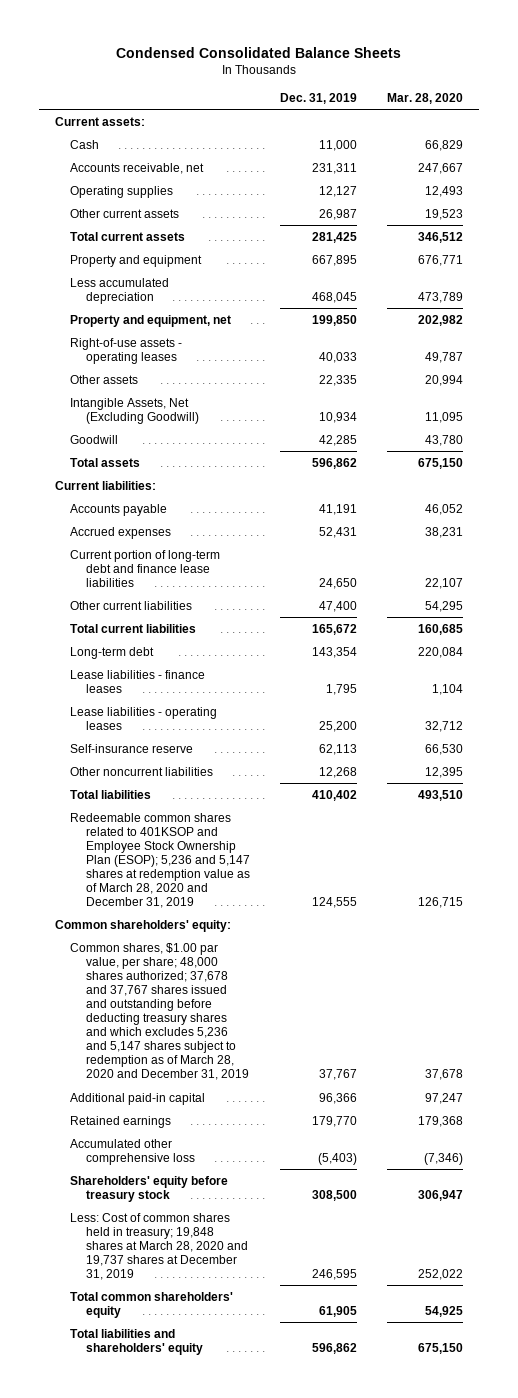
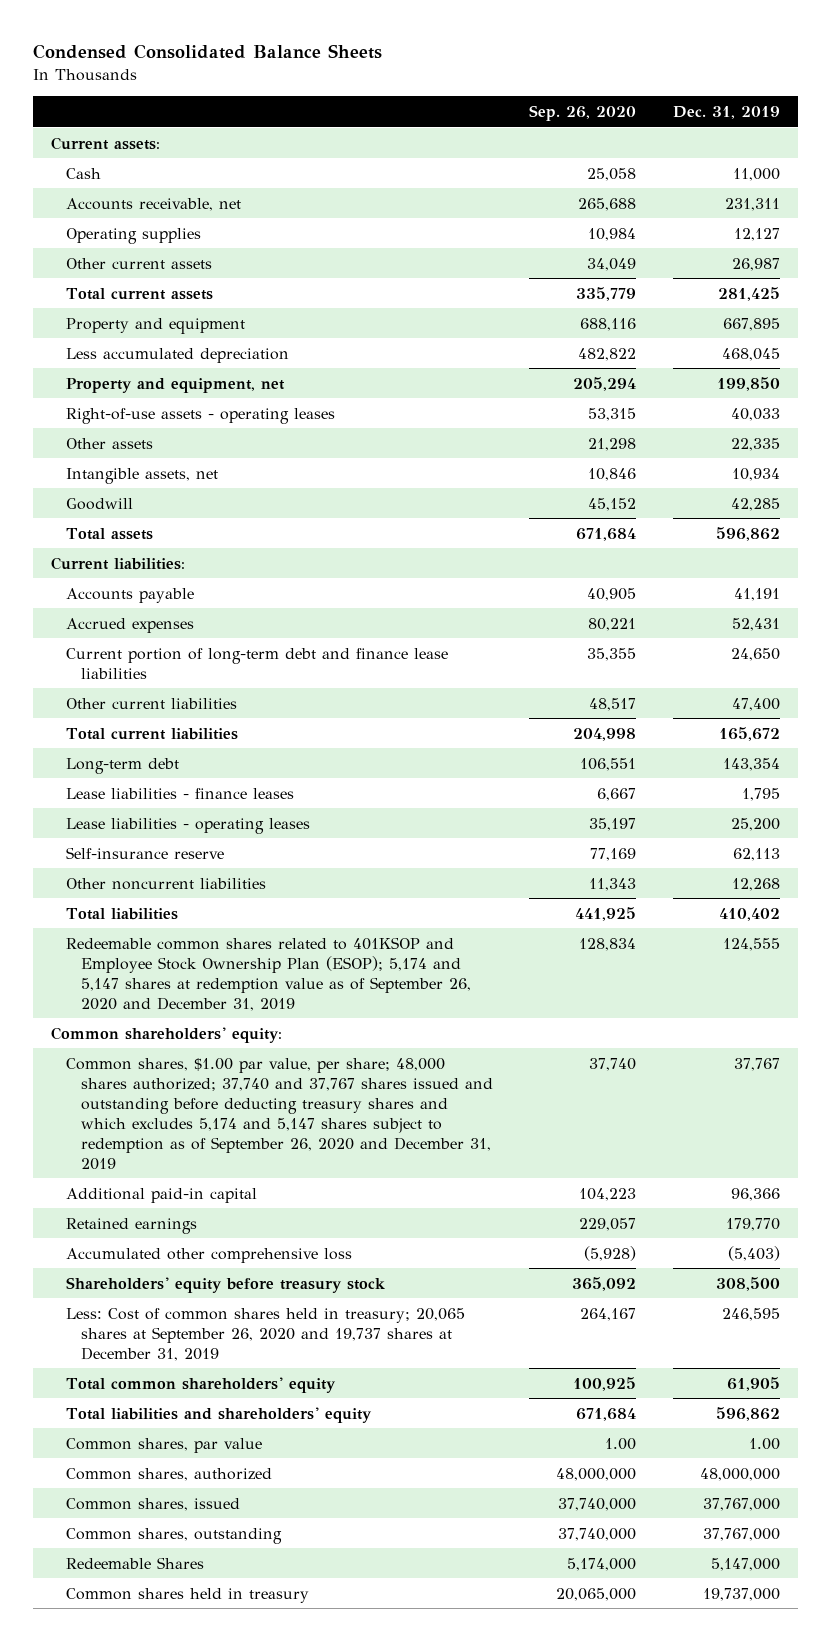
[387,92,464,104] Mar. 28, 2020 -> none
none -> [529,105,637,122] Sep. 26, 2020
[70,397,199,424] Intangible Assets, Net (Excluding Goodwill) -> [66,467,219,484] Intangible assets, net
[70,812,250,908] Redeemable common shares related to 401KSOP and Employee Stock Ownership Plan (ESOP); 5,236 and 5,147 shares at redemption value as of March 28, 2020 and December 31, 2019 -> [66,936,471,1011] Redeemable common shares related to 401KSOP and Employee Stock Ownership Plan (ESOP); 5,174 and 5,147 shares at redemption value as of September 26, 2020 and December 31, 2019
[70,942,249,1081] Common shares, $1.00 par value, per share; 48,000 shares authorized; 37,678 and 37,767 shares issued and outstanding before deducting treasury shares and which excludes 5,236 and 5,147 shares subject to redemption as of March 28, 2020 and December 31, 2019 -> [66,1057,493,1171] Common shares, $1.00 par value, per share; 48,000 shares authorized; 37,740 and 37,767 shares issued and outstanding before deducting treasury shares and which excludes 5,174 and 5,147 shares subject to redemption as of September 26, 2020 and December 31, 2019
[70,1212,248,1280] Less: Cost of common shares held in treasury; 19,848 shares at March 28, 2020 and 19,737 shares at December 31, 2019 -> [66,1307,466,1361] Less: Cost of common shares held in treasury; 20,065 shares at September 26, 2020 and 19,737 shares at December 31, 2019
none -> [66,1437,263,1453] Common shares, par value
none -> [66,1467,273,1481] Common shares, authorized
none -> [66,1497,241,1511] Common shares, issued
none -> [66,1527,283,1544] Common shares, outstanding
none -> [66,1556,205,1569] Redeemable Shares
none -> [66,1587,310,1603] Common shares held in treasury

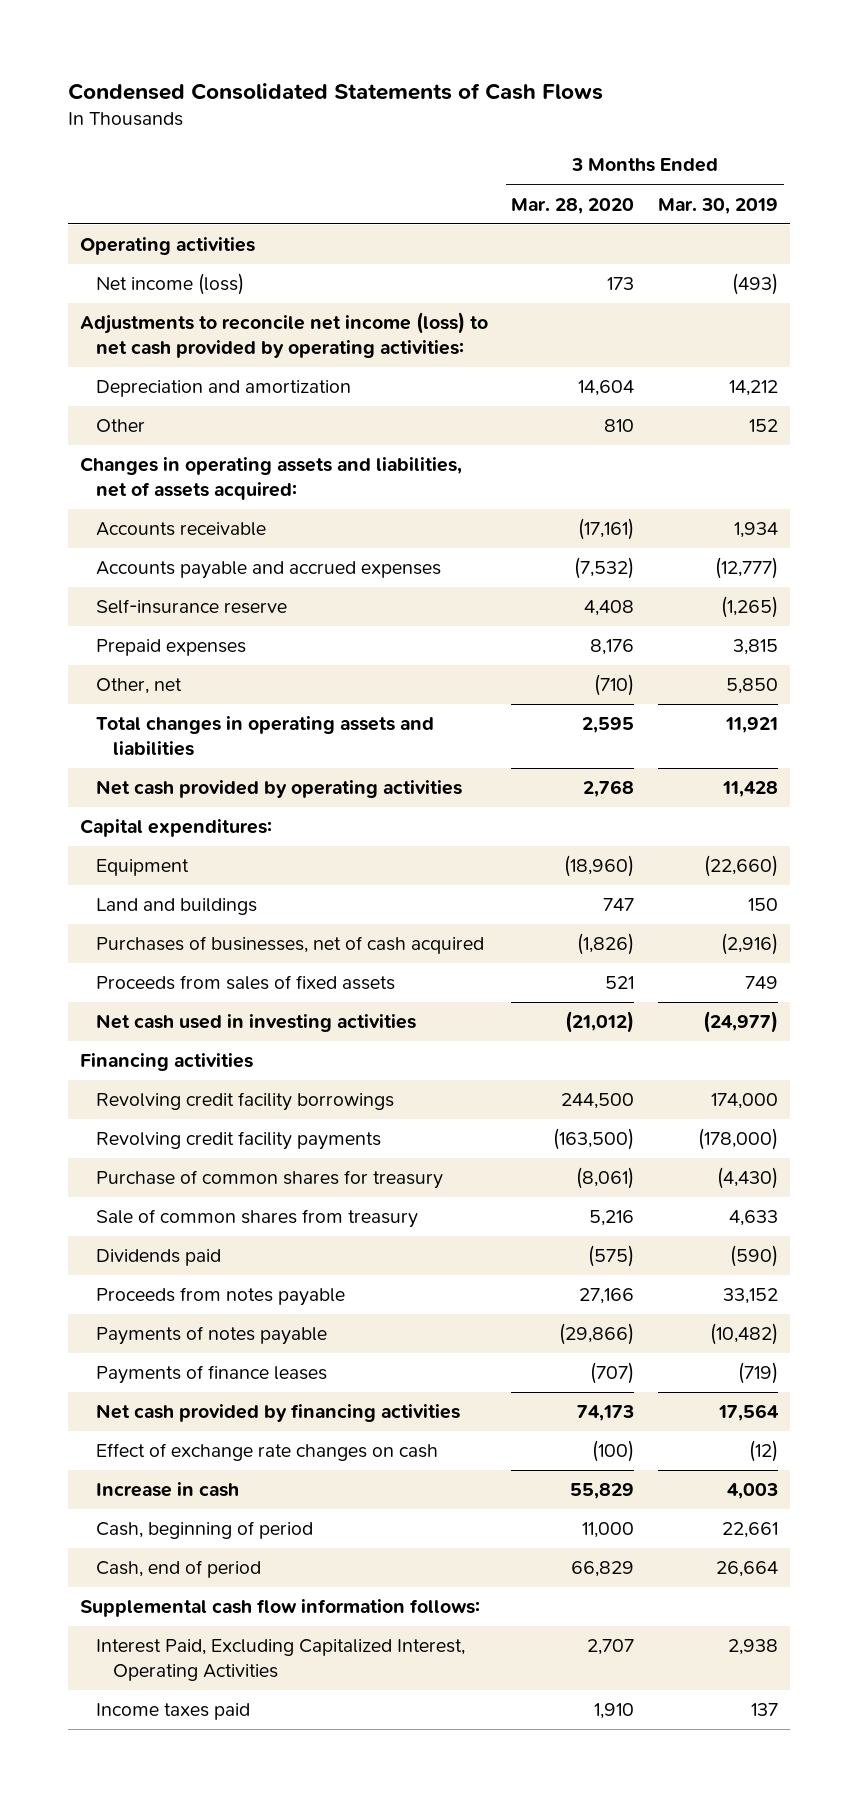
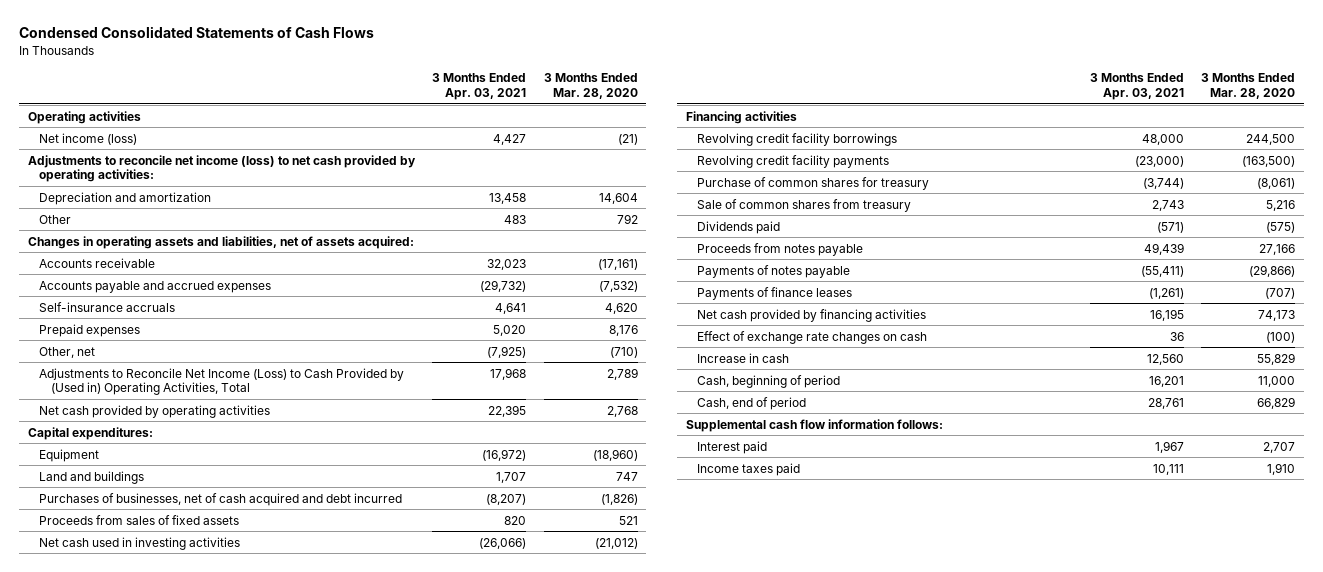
[658,197,779,214] Mar. 30, 2019 -> none
none -> [432,73,527,101] 3 Months Ended Apr. 03, 2021
[607,277,635,291] 173 -> [617,133,638,145] (21)
[604,419,635,433] 810 -> [616,213,638,224] 792
[96,599,288,615] Self-insurance reserve -> [39,301,176,312] Self-insurance accruals
[584,600,635,617] 4,408 -> [604,302,638,314] 4,620
[96,716,435,757] Total changes in operating assets and liabilities -> none
none -> [39,367,405,396] Adjustments to Reconcile Net Income (Loss) to Cash Provided by (Used in) Operating Activities, Total
[96,936,485,955] Purchases of businesses, net of cash acquired -> [39,492,403,506] Purchases of businesses, net of cash acquired and debt incurred
[96,1639,466,1682] Interest Paid, Excluding Capitalized Interest, Operating Activities -> [697,440,768,454] Interest paid

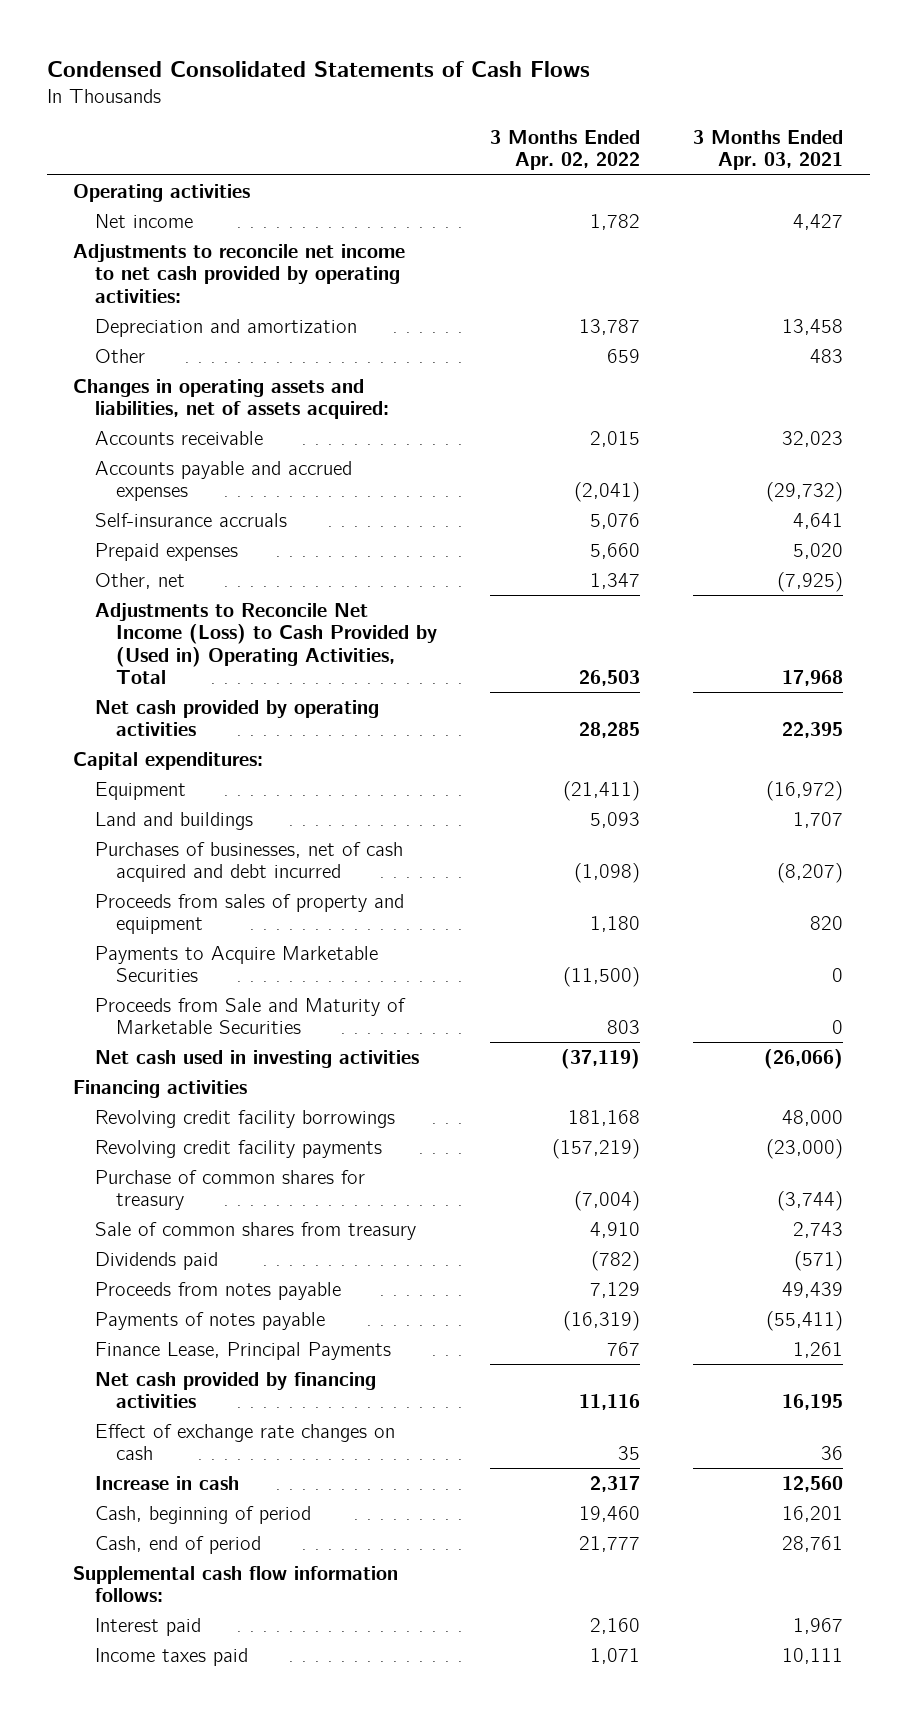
[543,73,638,100] 3 Months Ended Mar. 28, 2020 -> none
none -> [490,129,641,171] 3 Months Ended Apr. 02, 2022
[39,132,138,145] Net income (loss) -> [94,213,193,228] Net income
[28,154,417,183] Adjustments to reconcile net income (loss) to net cash provided by operating activities: -> [73,243,406,303] Adjustments to reconcile net income to net cash provided by operating activities:
[39,514,240,525] Proceeds from sales of fixed assets -> [94,893,404,935] Proceeds from sales of property and equipment
none -> [94,945,378,983] Payments to Acquire Marketable Securities
none -> [94,997,406,1035] Proceeds from Sale and Maturity of Marketable Securities
[697,286,853,300] Payments of finance leases -> none
none -> [94,1341,391,1360] Finance Lease, Principal Payments

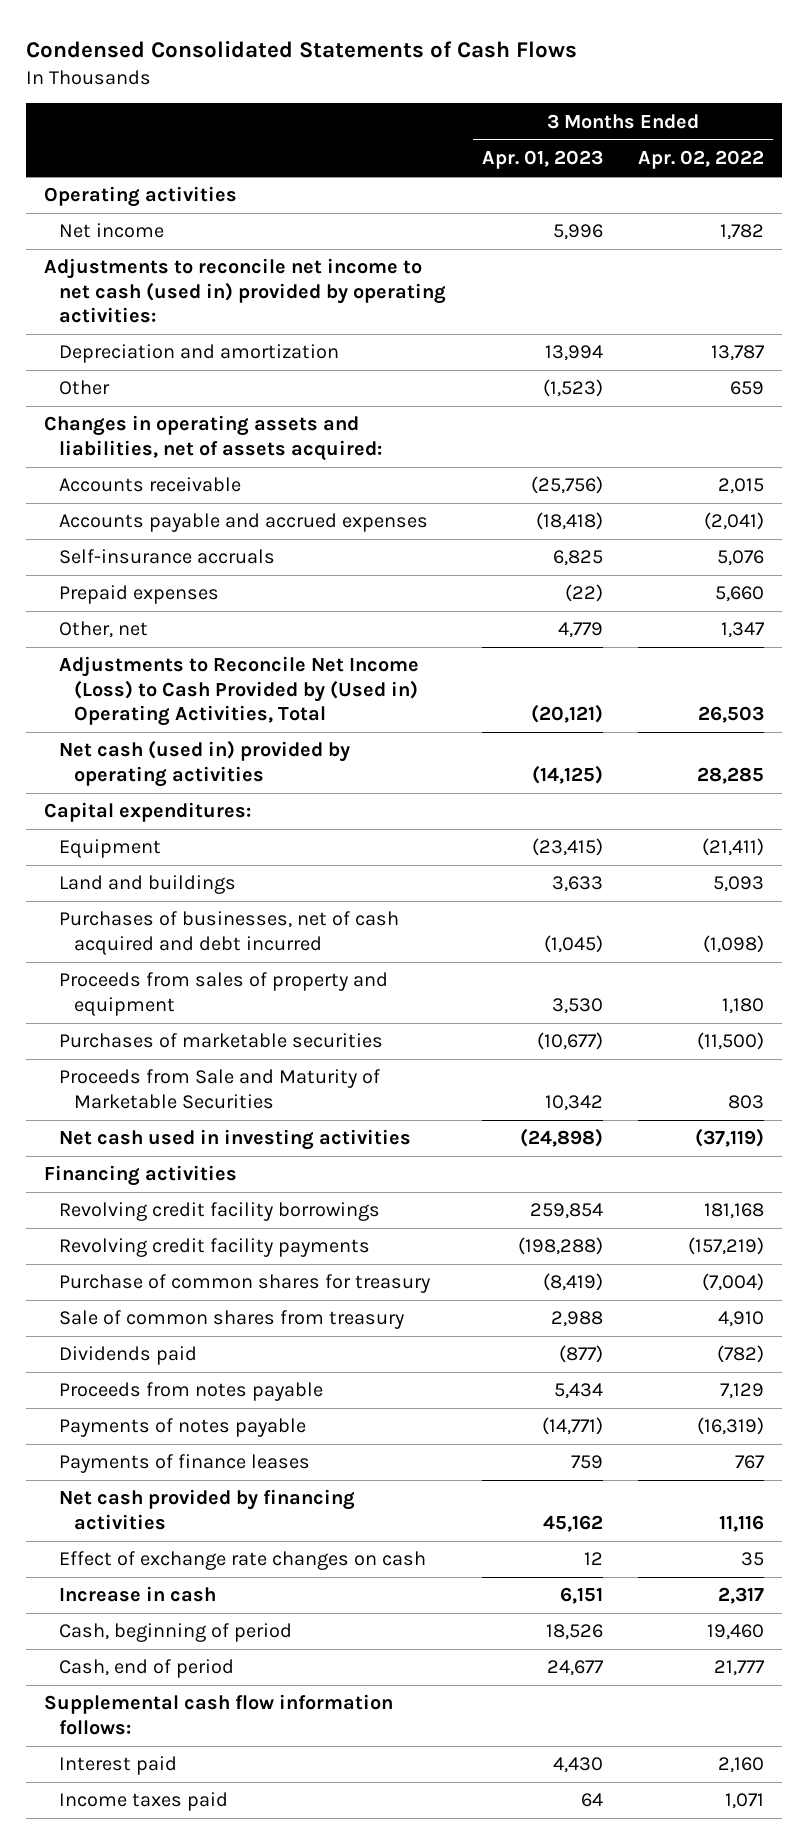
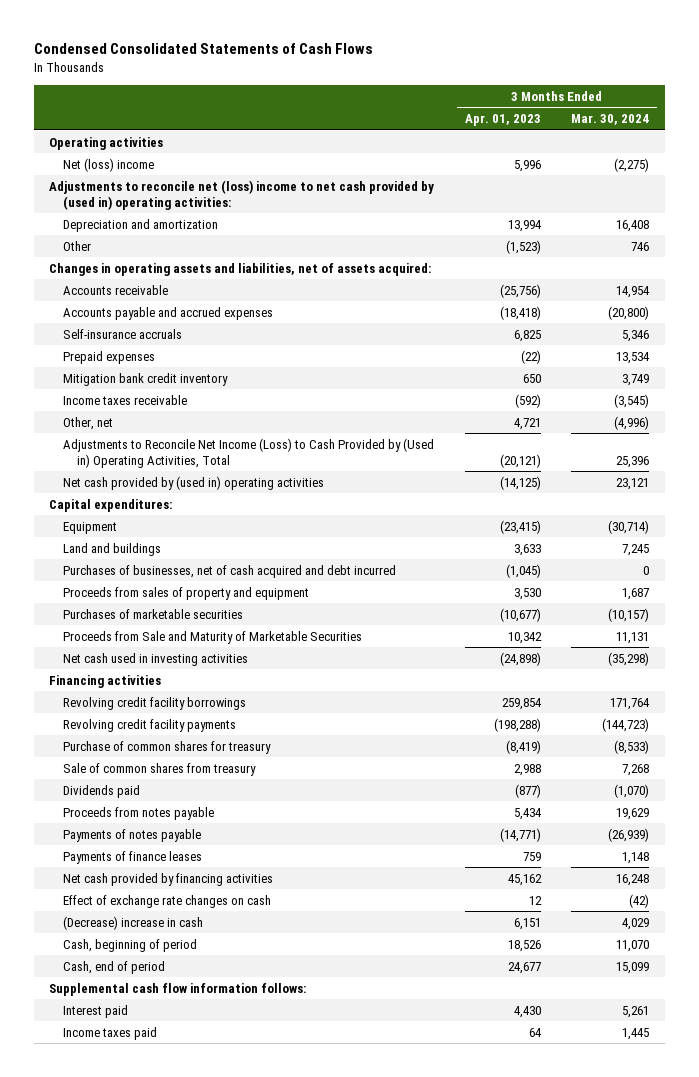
[638,150,765,170] Apr. 02, 2022 -> none
none -> [571,114,650,126] Mar. 30, 2024
[58,223,164,239] Net income -> [63,157,155,172] Net (loss) income
[44,258,446,323] Adjustments to reconcile net income to net cash (used in) provided by operating activities: -> [49,179,435,210] Adjustments to reconcile net (loss) income to net cash provided by (used in) operating activities:
none -> [63,372,229,386] Mitigation bank credit inventory
none -> [63,394,188,405] Income taxes receivable
[557,622,603,639] 4,779 -> [513,417,541,430] 4,721
[58,740,350,787] Net cash (used in) provided by operating activities -> [63,475,325,490] Net cash provided by (used in) operating activities
[58,1586,216,1603] Increase in cash -> [63,915,204,930] (Decrease) increase in cash

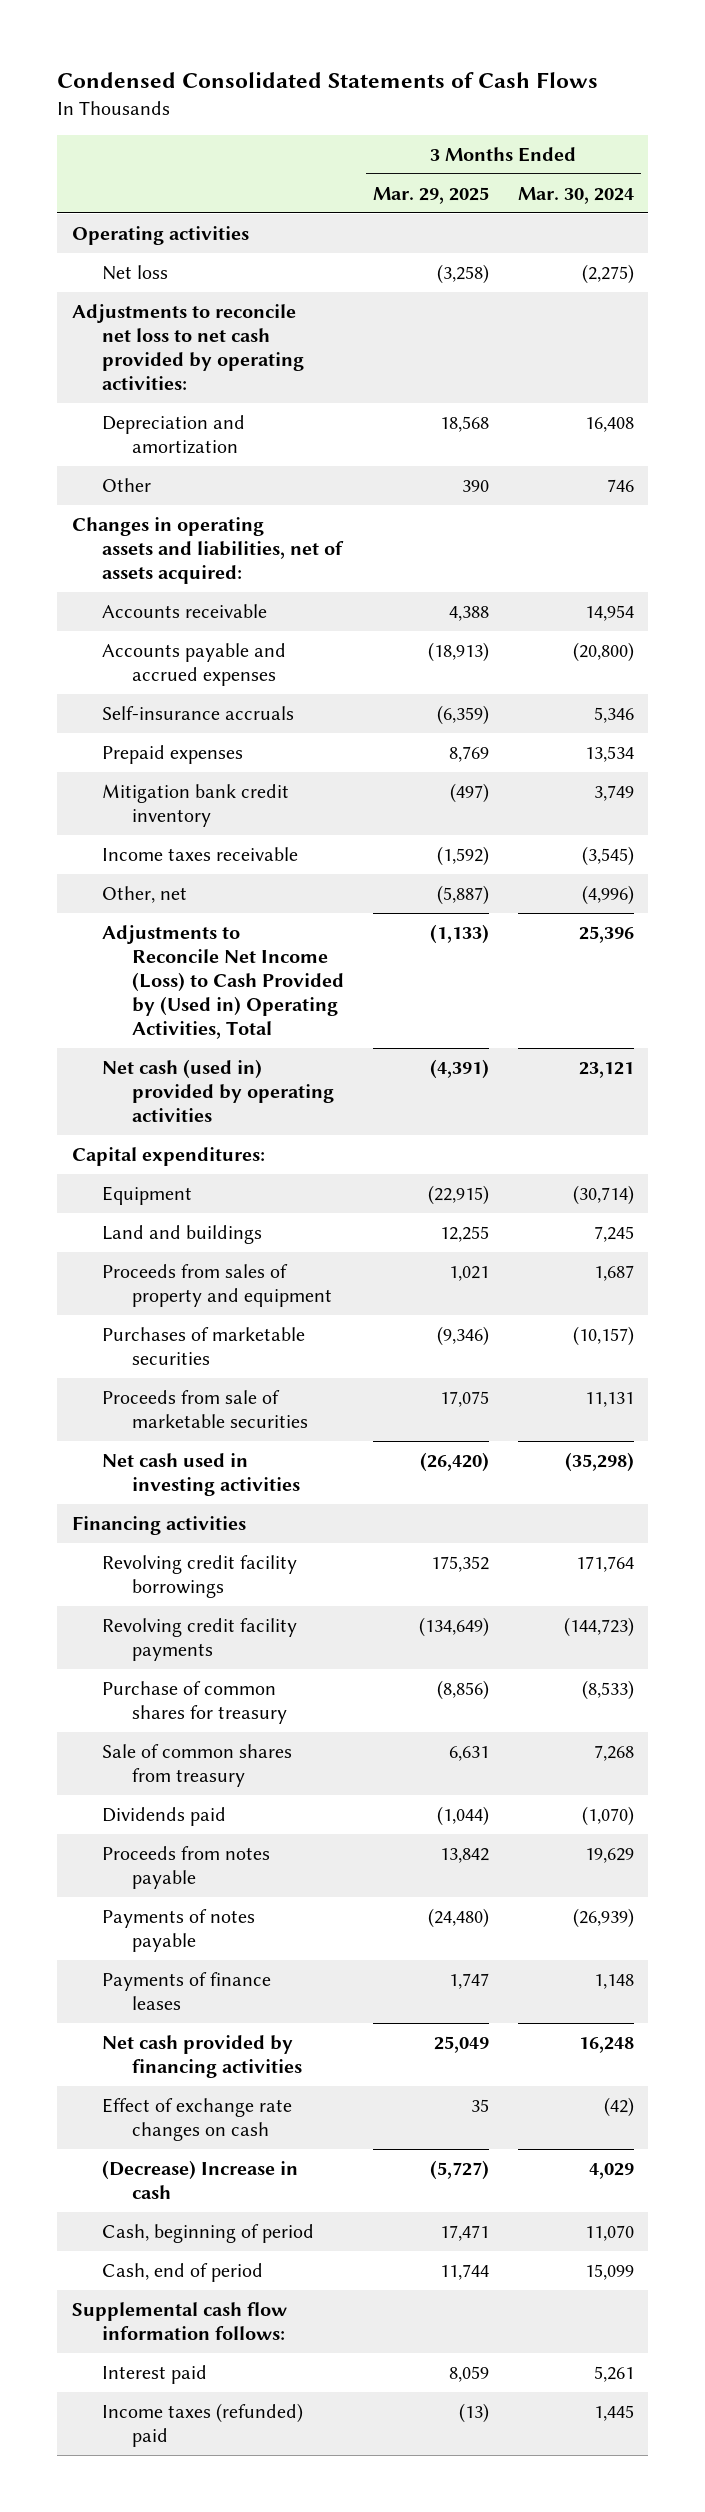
[464,114,541,127] Apr. 01, 2023 -> none
none -> [372,186,489,204] Mar. 29, 2025
[63,157,155,172] Net (loss) income -> [101,265,168,281] Net loss
[49,179,435,210] Adjustments to reconcile net (loss) income to net cash provided by (used in) operating activities: -> [71,304,304,390] Adjustments to reconcile net loss to net cash provided by operating activities:
[63,475,325,490] Net cash provided by (used in) operating activities -> [101,1059,334,1122] Net cash (used in) provided by operating activities
[63,564,397,578] Purchases of businesses, net of cash acquired and debt incurred -> none
[63,630,363,644] Proceeds from Sale and Maturity of Marketable Securities -> [101,1390,308,1428] Proceeds from sale of marketable securities
[63,915,204,930] (Decrease) increase in cash -> [101,2160,298,2199] (Decrease) Increase in cash
[63,1026,158,1040] Income taxes paid -> [101,2403,303,2447] Income taxes (refunded) paid

